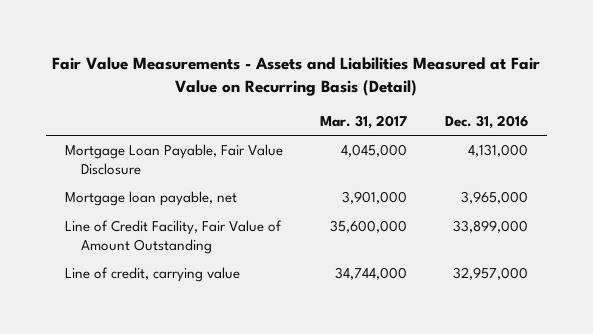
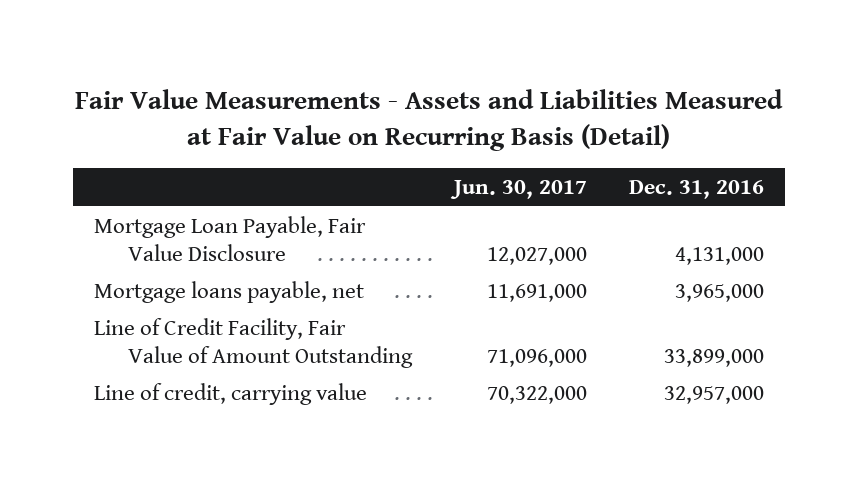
[320,114,408,129] Mar. 31, 2017 -> none
none -> [449,180,587,200] Jun. 30, 2017
[64,191,237,207] Mortgage loan payable, net -> [94,280,365,303] Mortgage loans payable, net

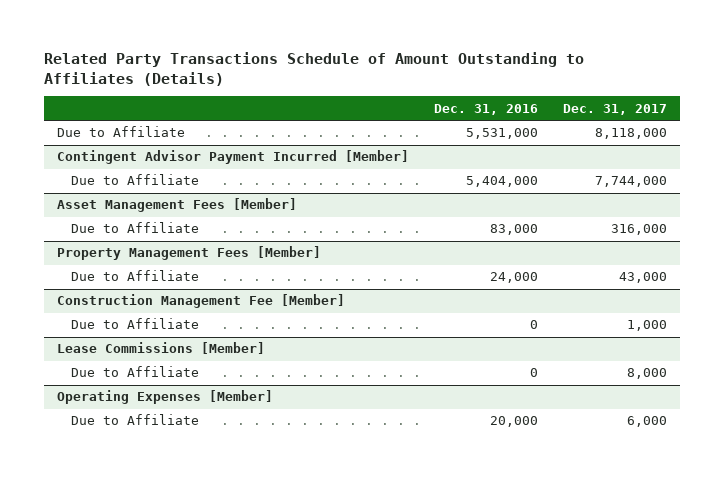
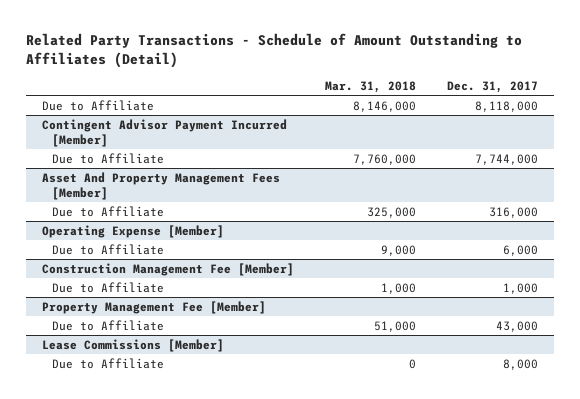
[44,51,585,86] Related Party Transactions Schedule of Amount Outstanding to Affiliates (Details) -> [26,33,523,69] Related Party Transactions - Schedule of Amount Outstanding to Affiliates (Detail)
[433,103,538,115] Dec. 31, 2016 -> none
none -> [325,81,417,94] Mar. 31, 2018
[56,198,297,213] Asset Management Fees [Member] -> [42,171,281,200] Asset And Property Management Fees [Member]
[56,246,321,261] Property Management Fees [Member] -> none
none -> [42,224,225,238] Operating Expense [Member]
[619,272,668,284] 43,000 -> [503,244,539,256] 6,000
none -> [42,300,267,314] Property Management Fee [Member]
none -> [52,319,165,331] Due to Affiliate
[56,390,273,405] Operating Expenses [Member] -> none
[70,414,199,426] Due to Affiliate -> none

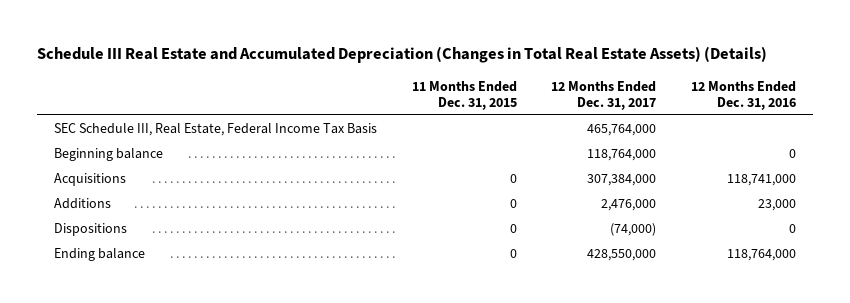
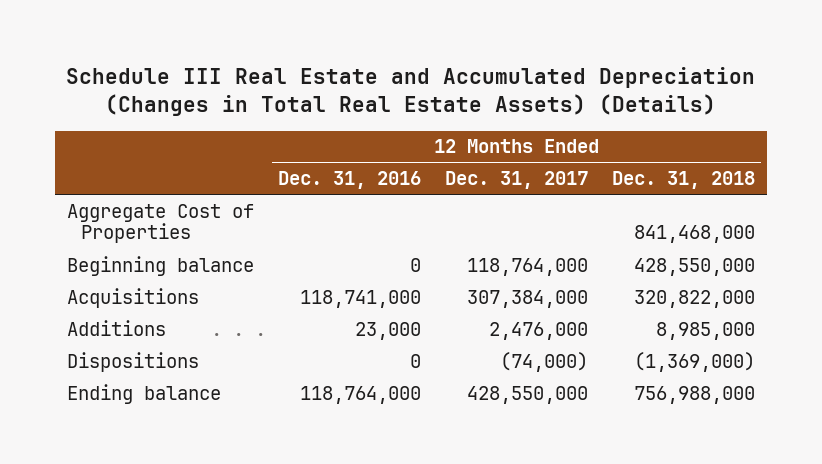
[411,80,517,111] 11 Months Ended Dec. 31, 2015 -> none
none -> [612,171,756,190] Dec. 31, 2018
[54,123,378,137] SEC Schedule III, Real Estate, Federal Income Tax Basis -> none
none -> [67,203,255,244] Aggregate Cost of Properties

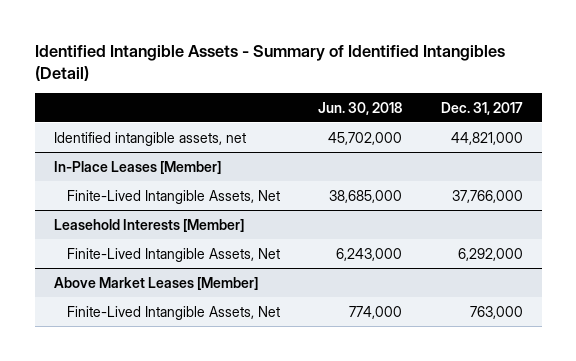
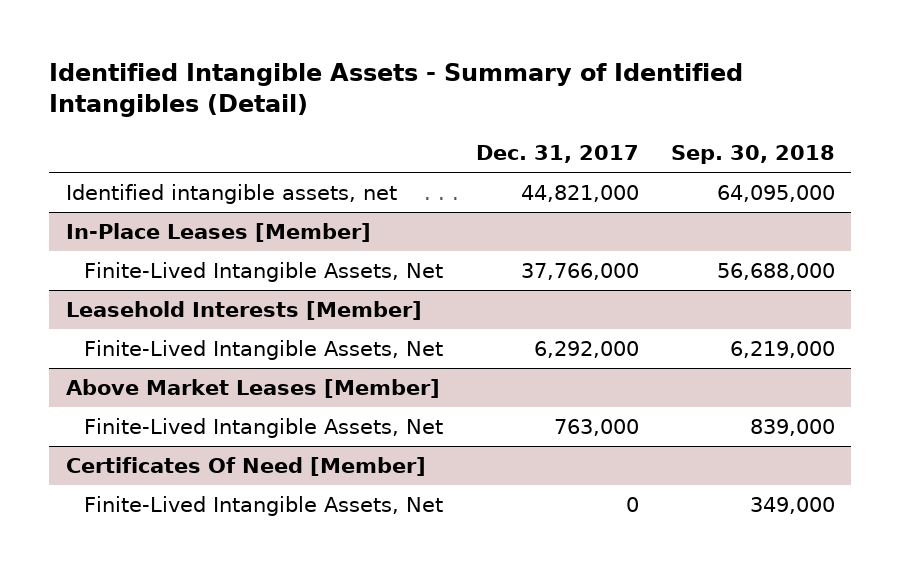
[318,101,403,115] Jun. 30, 2018 -> none
none -> [671,144,836,164] Sep. 30, 2018
none -> [65,457,426,477] Certificates Of Need [Member]
none -> [84,496,444,517] Finite-Lived Intangible Assets, Net

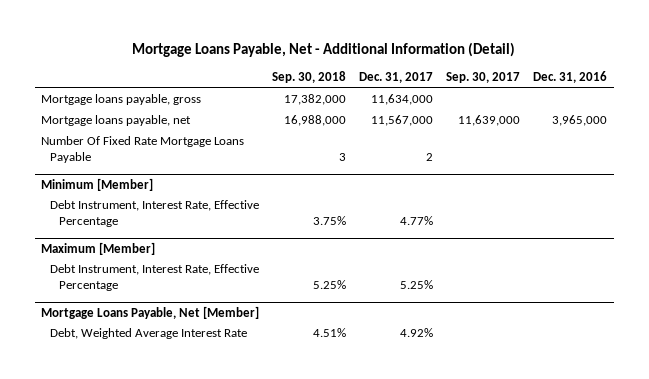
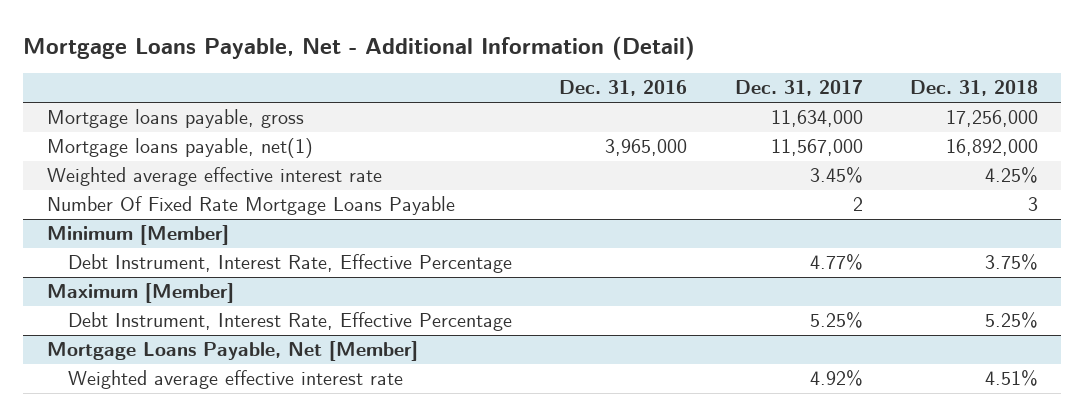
[272,71,347,84] Sep. 30, 2018 -> none
[446,72,521,84] Sep. 30, 2017 -> none
none -> [909,80,1038,97] Dec. 31, 2018
[41,115,192,127] Mortgage loans payable, net -> [46,138,313,159] Mortgage loans payable, net(1)
none -> [46,167,382,187] Weighted average effective interest rate
[50,328,248,340] Debt, Weighted Average Interest Rate -> [68,370,404,390] Weighted average effective interest rate

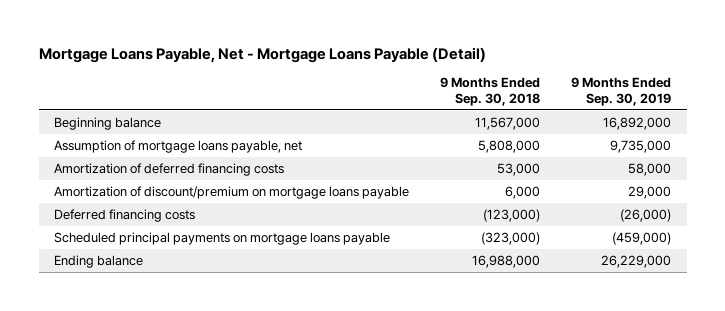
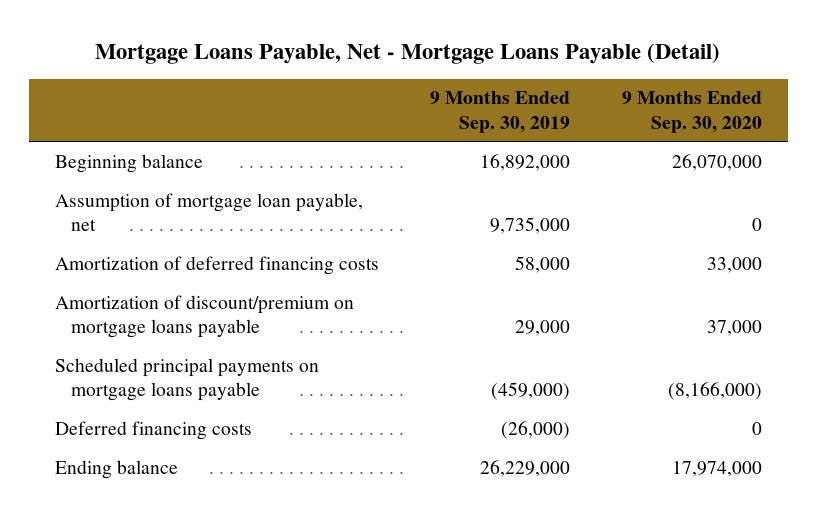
[440,77,541,107] 9 Months Ended Sep. 30, 2018 -> none
none -> [621,91,762,133] 9 Months Ended Sep. 30, 2020
[54,139,303,153] Assumption of mortgage loans payable, net -> [54,192,363,232] Assumption of mortgage loan payable, net
[54,208,196,222] Deferred financing costs -> [54,420,252,440] Deferred financing costs

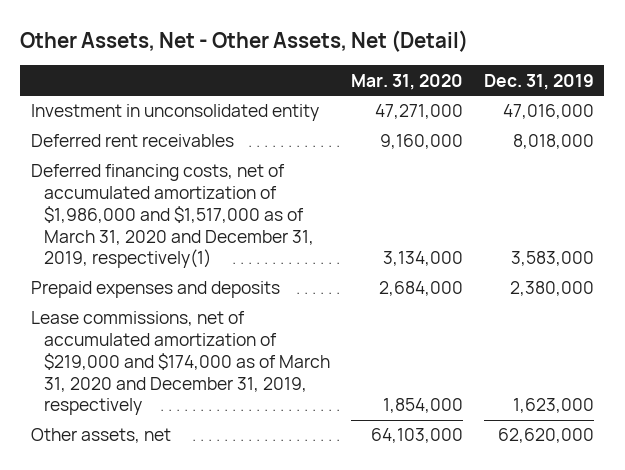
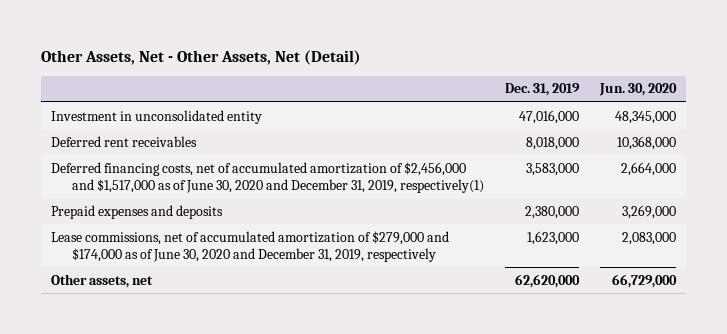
[350,73,463,90] Mar. 31, 2020 -> none
none -> [598,83,677,97] Jun. 30, 2020
[30,164,314,269] Deferred financing costs, net of accumulated amortization of $1,986,000 and $1,517,000 as of March 31, 2020 and December 31, 2019, respectively(1) -> [51,161,485,194] Deferred financing costs, net of accumulated amortization of $2,456,000 and $1,517,000 as of June 30, 2020 and December 31, 2019, respectively(1)
[30,311,330,416] Lease commissions, net of accumulated amortization of $219,000 and $174,000 as of March 31, 2020 and December 31, 2019, respectively -> [51,230,450,263] Lease commissions, net of accumulated amortization of $279,000 and $174,000 as of June 30, 2020 and December 31, 2019, respectively

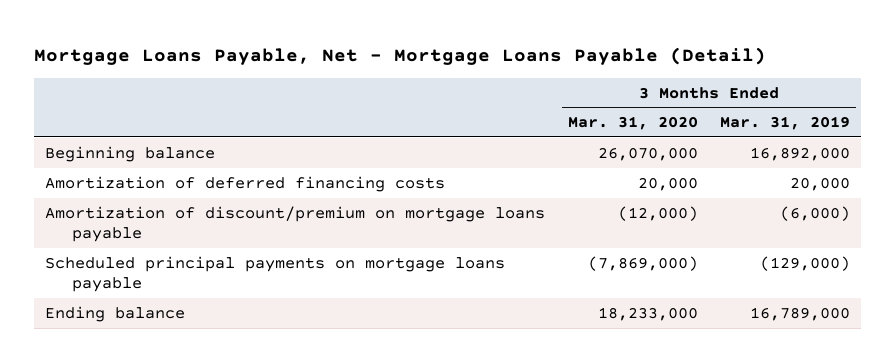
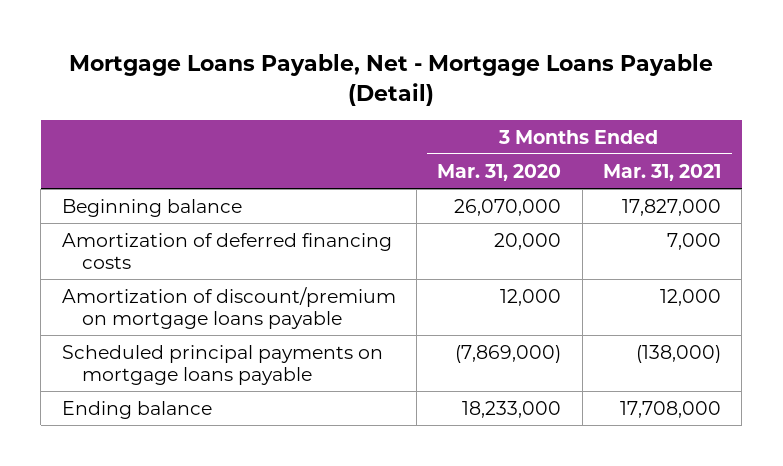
[720,116,851,131] Mar. 31, 2019 -> none
none -> [603,163,722,181] Mar. 31, 2021
[617,205,698,221] (12,000) -> [500,288,562,306] 12,000

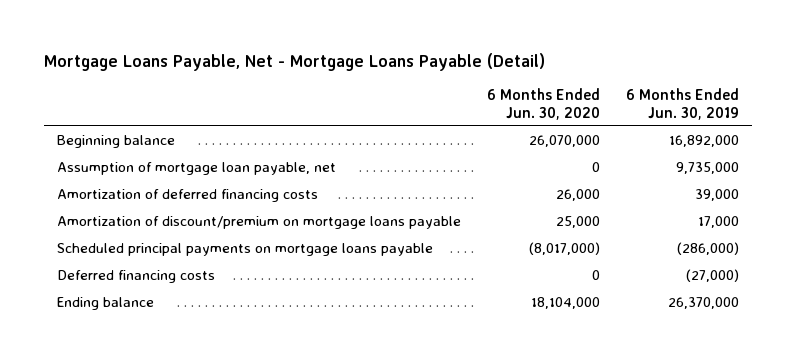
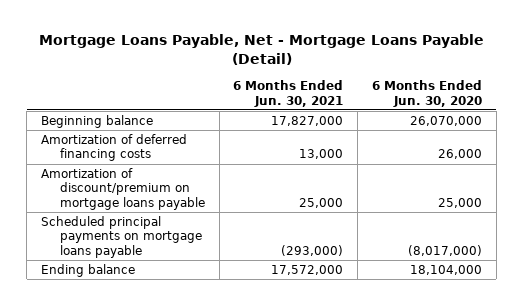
[625,88,739,120] 6 Months Ended Jun. 30, 2019 -> none
none -> [233,79,344,107] 6 Months Ended Jun. 30, 2021
[57,162,337,176] Assumption of mortgage loan payable, net -> none
[57,270,216,284] Deferred financing costs -> none

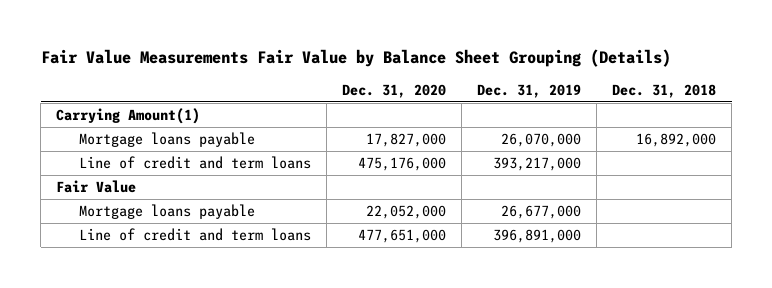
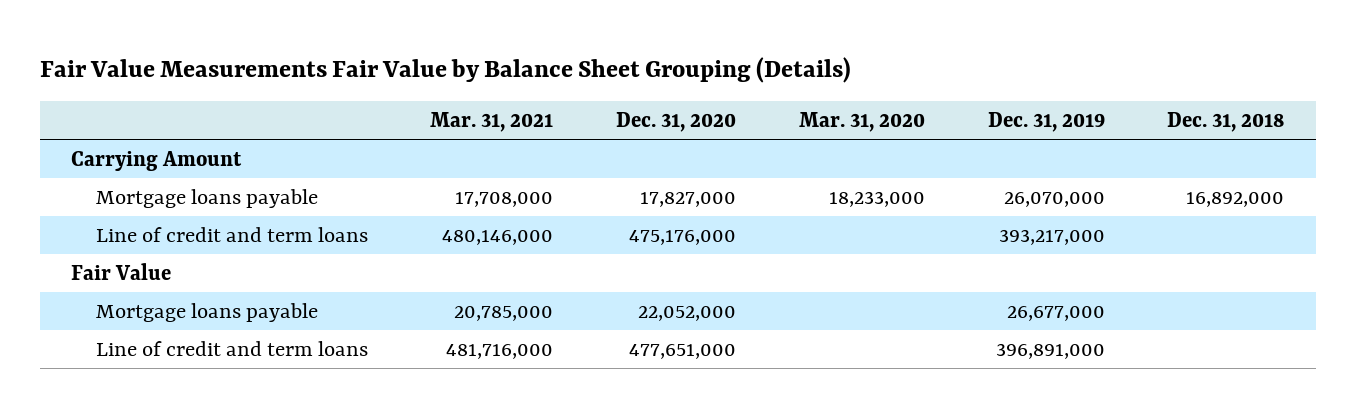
none -> [430,111,554,132] Mar. 31, 2021
none -> [798,111,925,132] Mar. 31, 2020
[56,107,201,124] Carrying Amount(1) -> [71,150,243,171] Carrying Amount

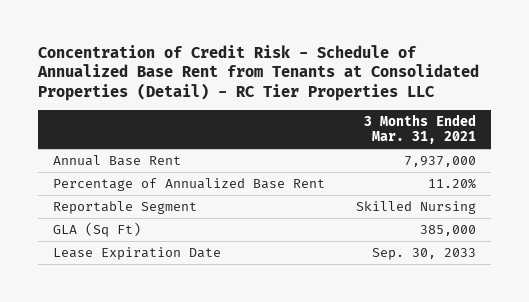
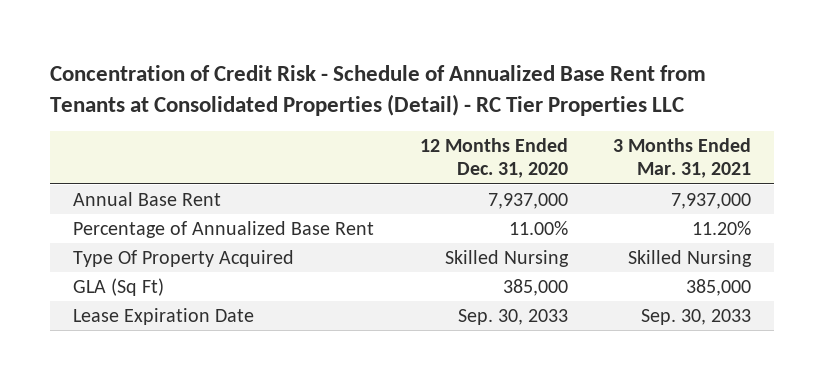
none -> [419,138,568,179] 12 Months Ended Dec. 31, 2020
[52,200,197,214] Reportable Segment -> [73,250,295,268] Type Of Property Acquired

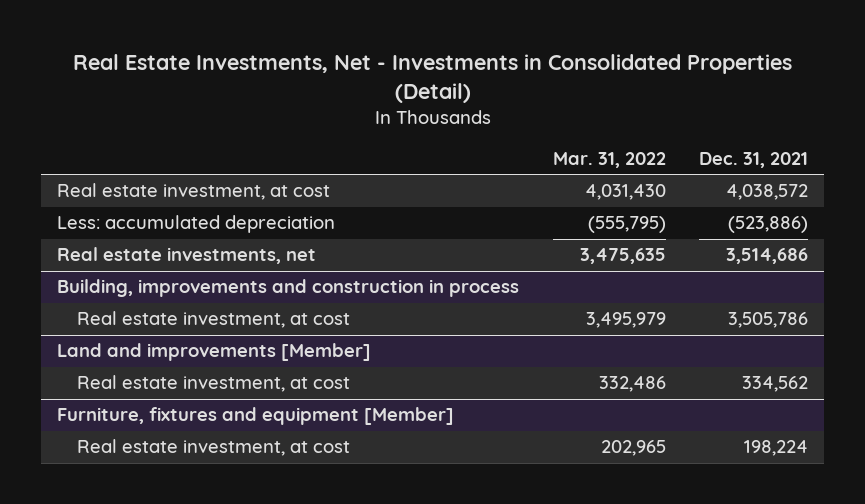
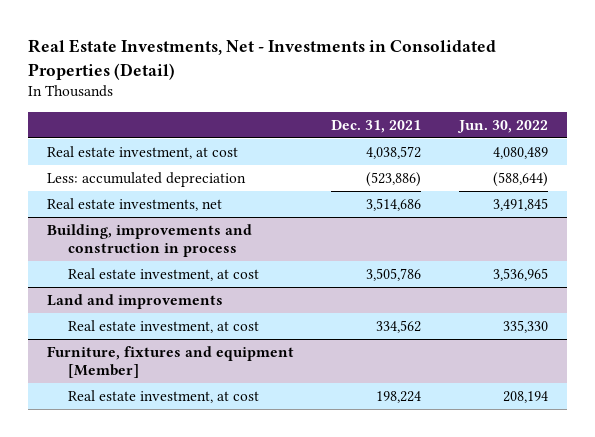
[552,152,666,169] Mar. 31, 2022 -> none
none -> [457,119,549,133] Jun. 30, 2022
[57,343,372,362] Land and improvements [Member] -> [46,293,223,309] Land and improvements

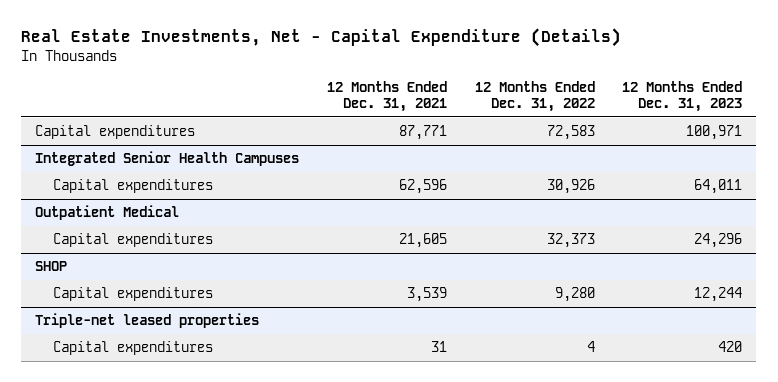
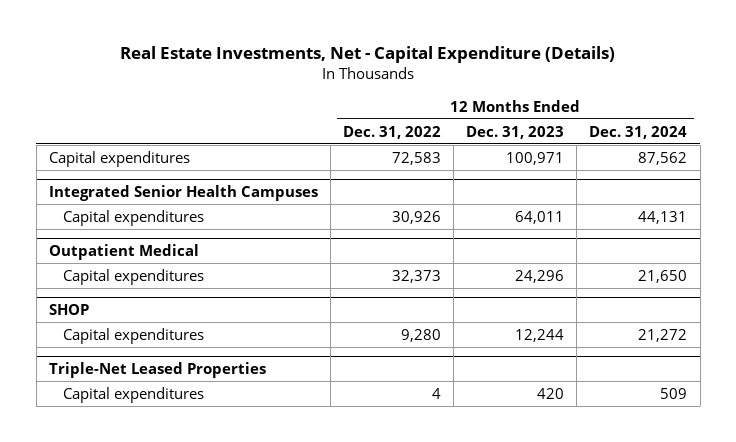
[326,81,447,113] 12 Months Ended Dec. 31, 2021 -> none
none -> [589,125,688,139] Dec. 31, 2024
[35,313,260,329] Triple-net leased properties -> [48,361,266,378] Triple-Net Leased Properties

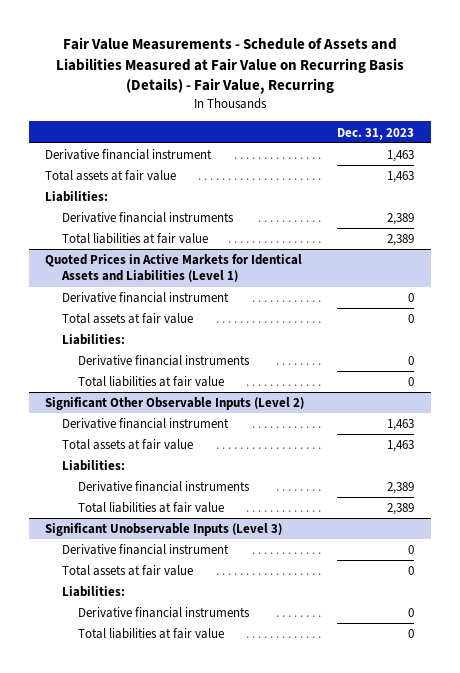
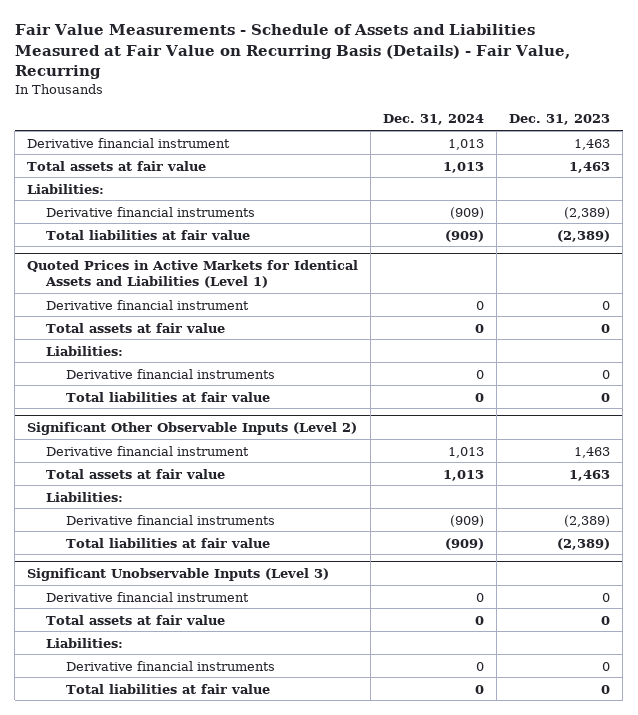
none -> [383,114,485,126] Dec. 31, 2024
[387,213,415,226] 2,389 -> [564,206,611,219] (2,389)
[387,234,415,247] 2,389 -> [557,229,611,242] (2,389)
[387,482,415,495] 2,389 -> [564,514,611,527] (2,389)
[387,503,415,516] 2,389 -> [557,537,611,550] (2,389)

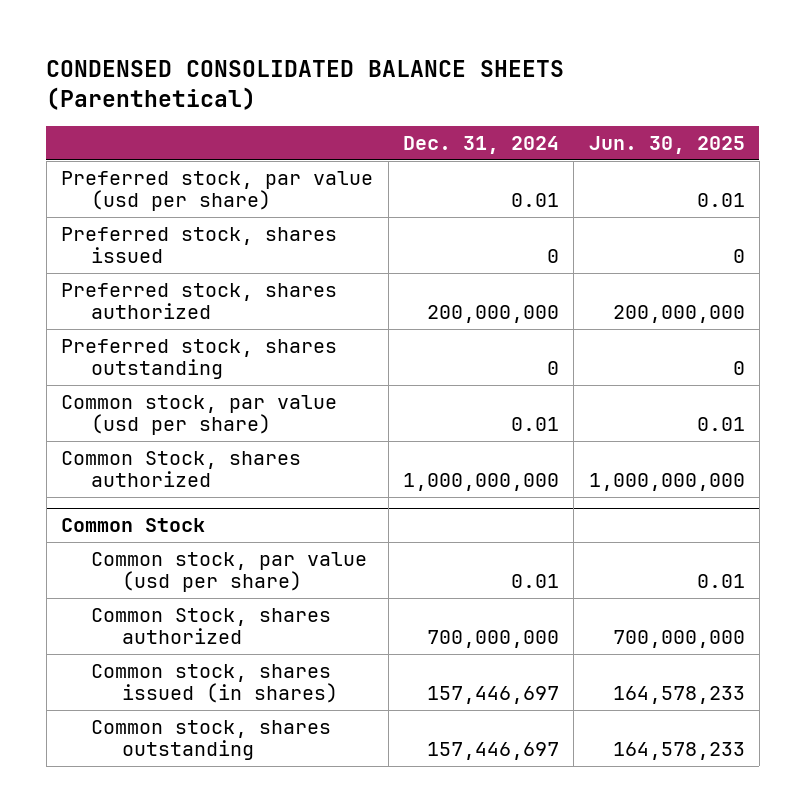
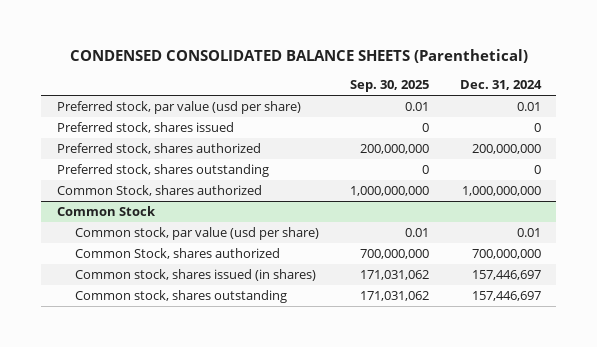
[588,136,745,155] Jun. 30, 2025 -> none
none -> [349,80,429,93] Sep. 30, 2025
[61,394,338,436] Common stock, par value (usd per share) -> none

